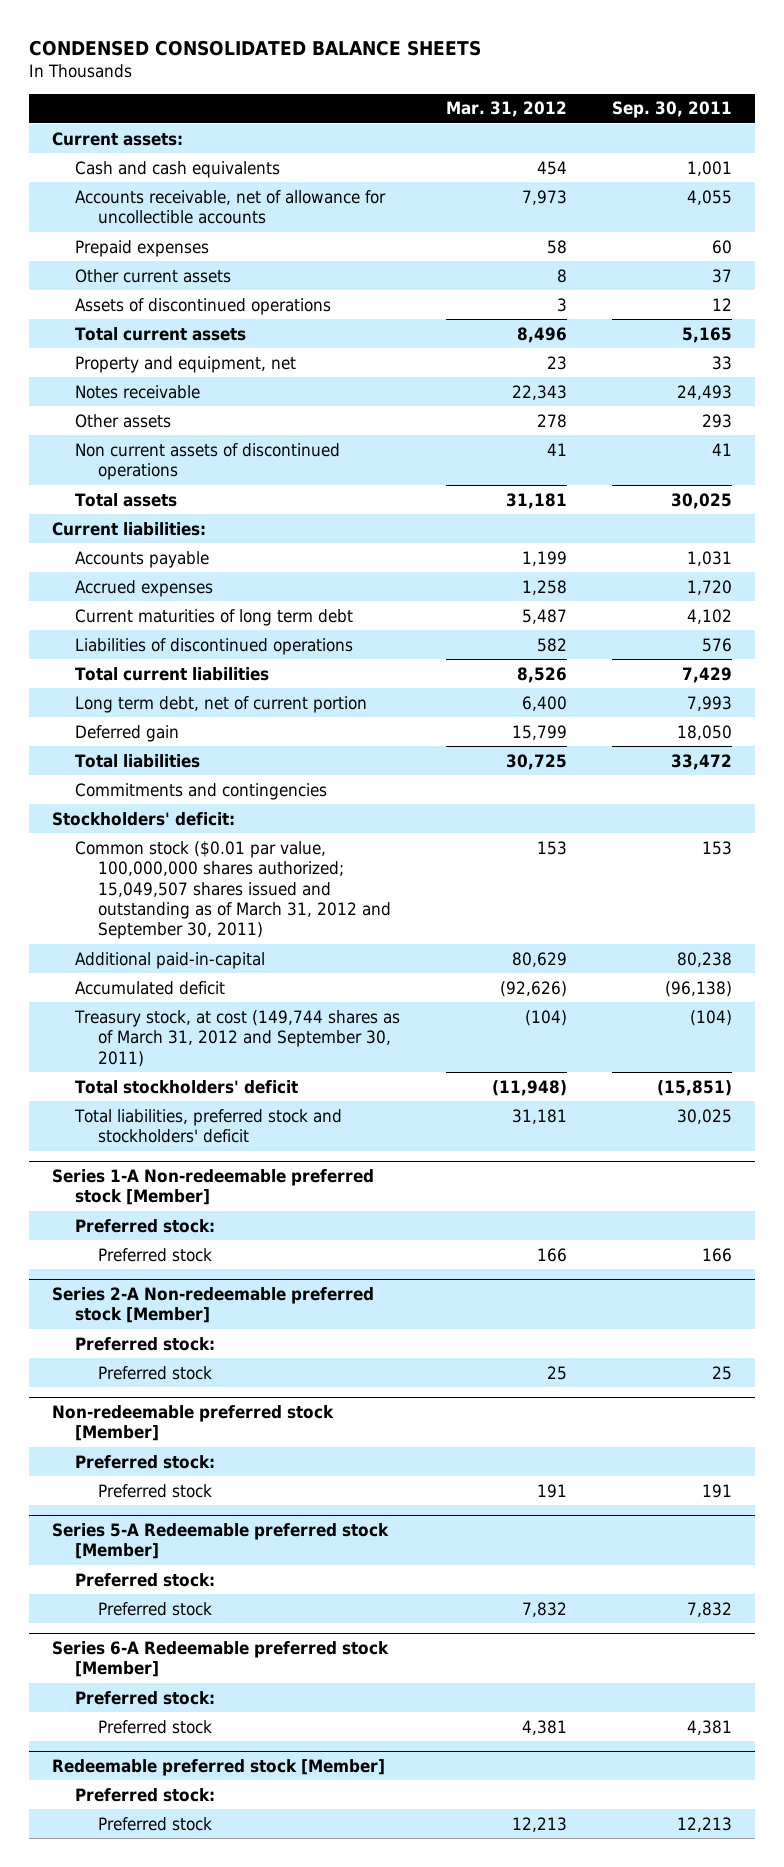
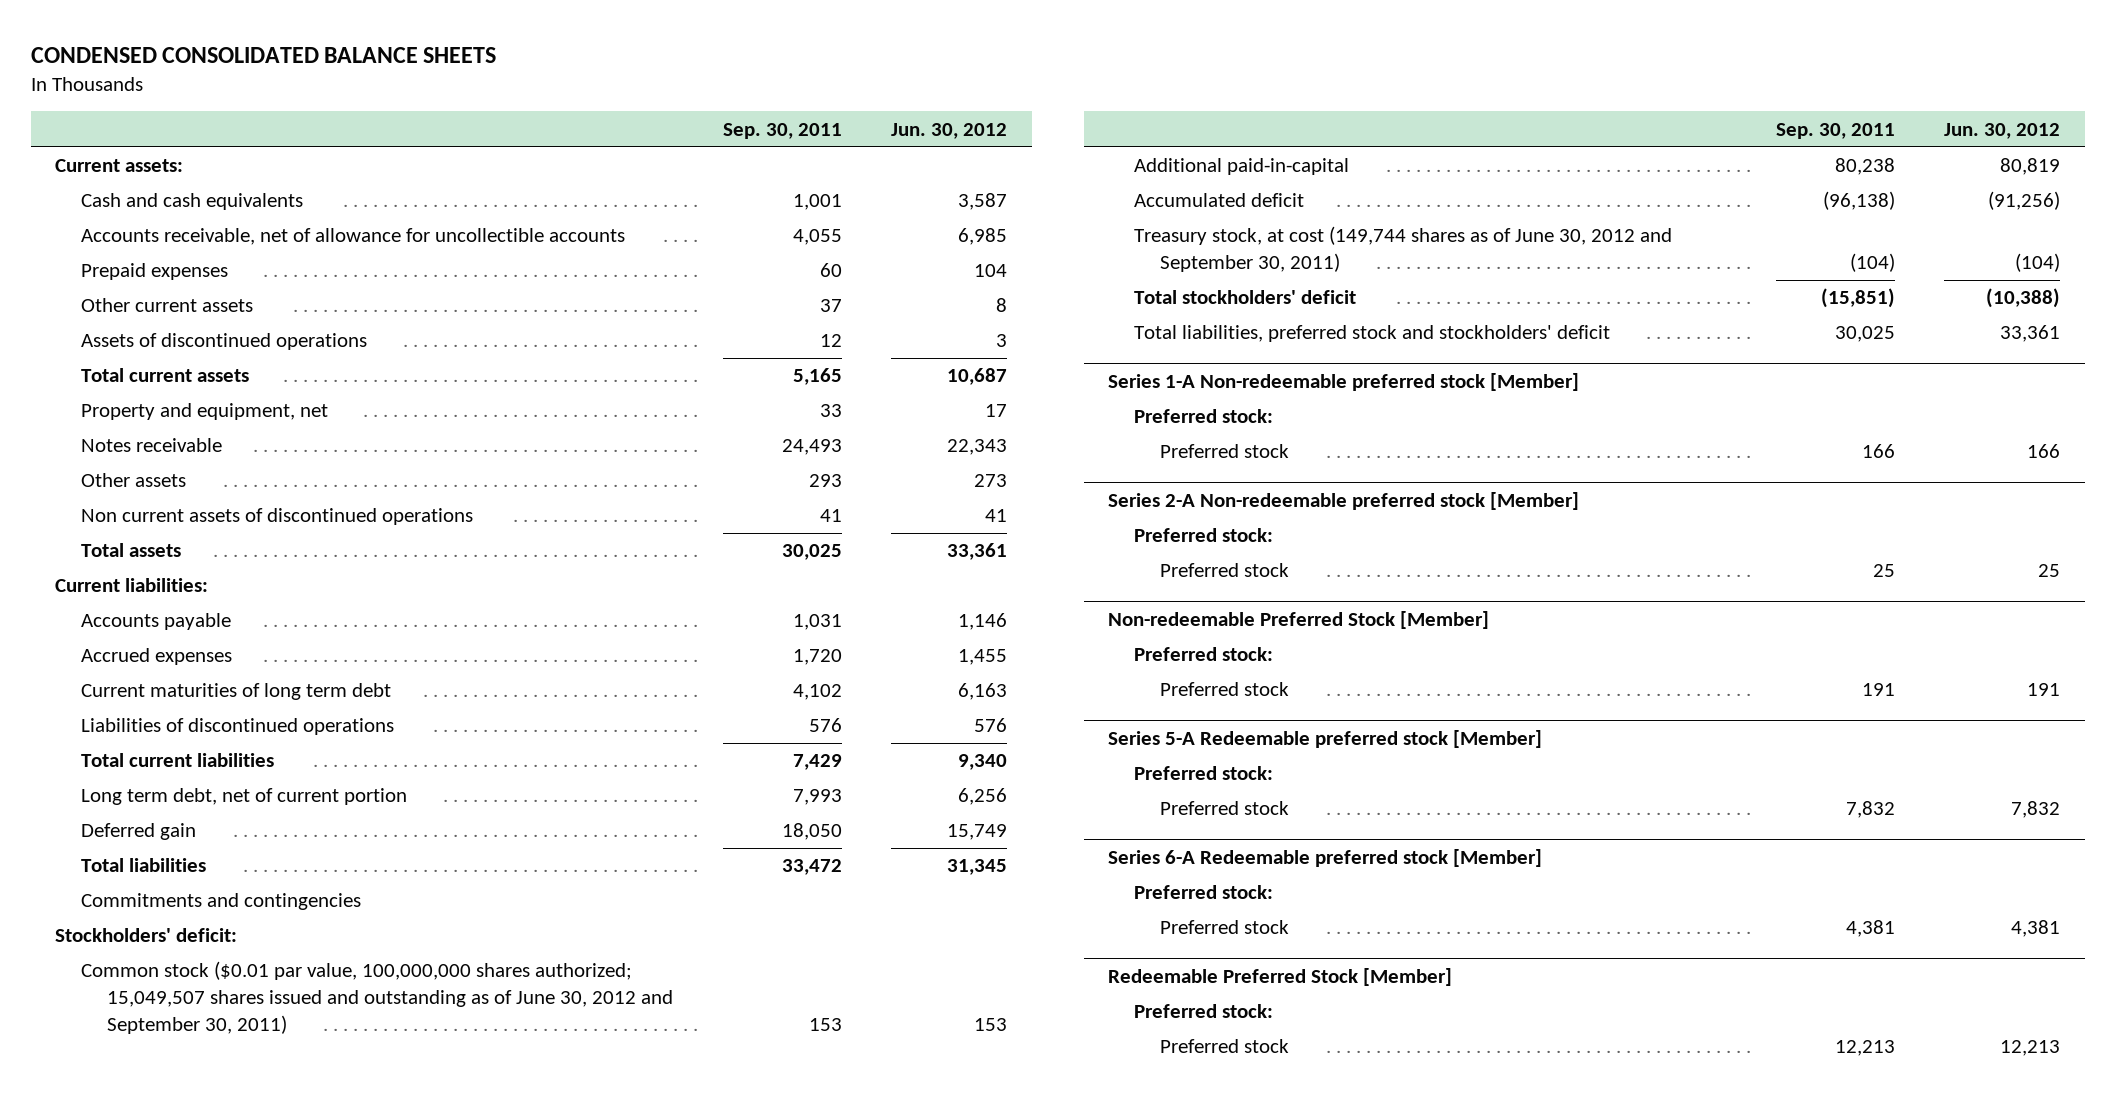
[445,101,567,118] Mar. 31, 2012 -> none
none -> [891,122,1008,139] Jun. 30, 2012
[75,840,392,940] Common stock ($0.01 par value, 100,000,000 shares authorized; 15,049,507 shares issued and outstanding as of March 31, 2012 and September 30, 2011) -> [81,961,674,1034] Common stock ($0.01 par value, 100,000,000 shares authorized; 15,049,507 shares issued and outstanding as of June 30, 2012 and September 30, 2011)
[74,1009,401,1067] Treasury stock, at cost (149,744 shares as of March 31, 2012 and September 30, 2011) -> [1134,226,1673,273] Treasury stock, at cost (149,744 shares as of June 30, 2012 and September 30, 2011)
[51,1404,334,1442] Non-redeemable preferred stock [Member] -> [1108,610,1490,629] Non-redeemable Preferred Stock [Member]
[51,1758,385,1776] Redeemable preferred stock [Member] -> [1108,967,1453,986] Redeemable Preferred Stock [Member]

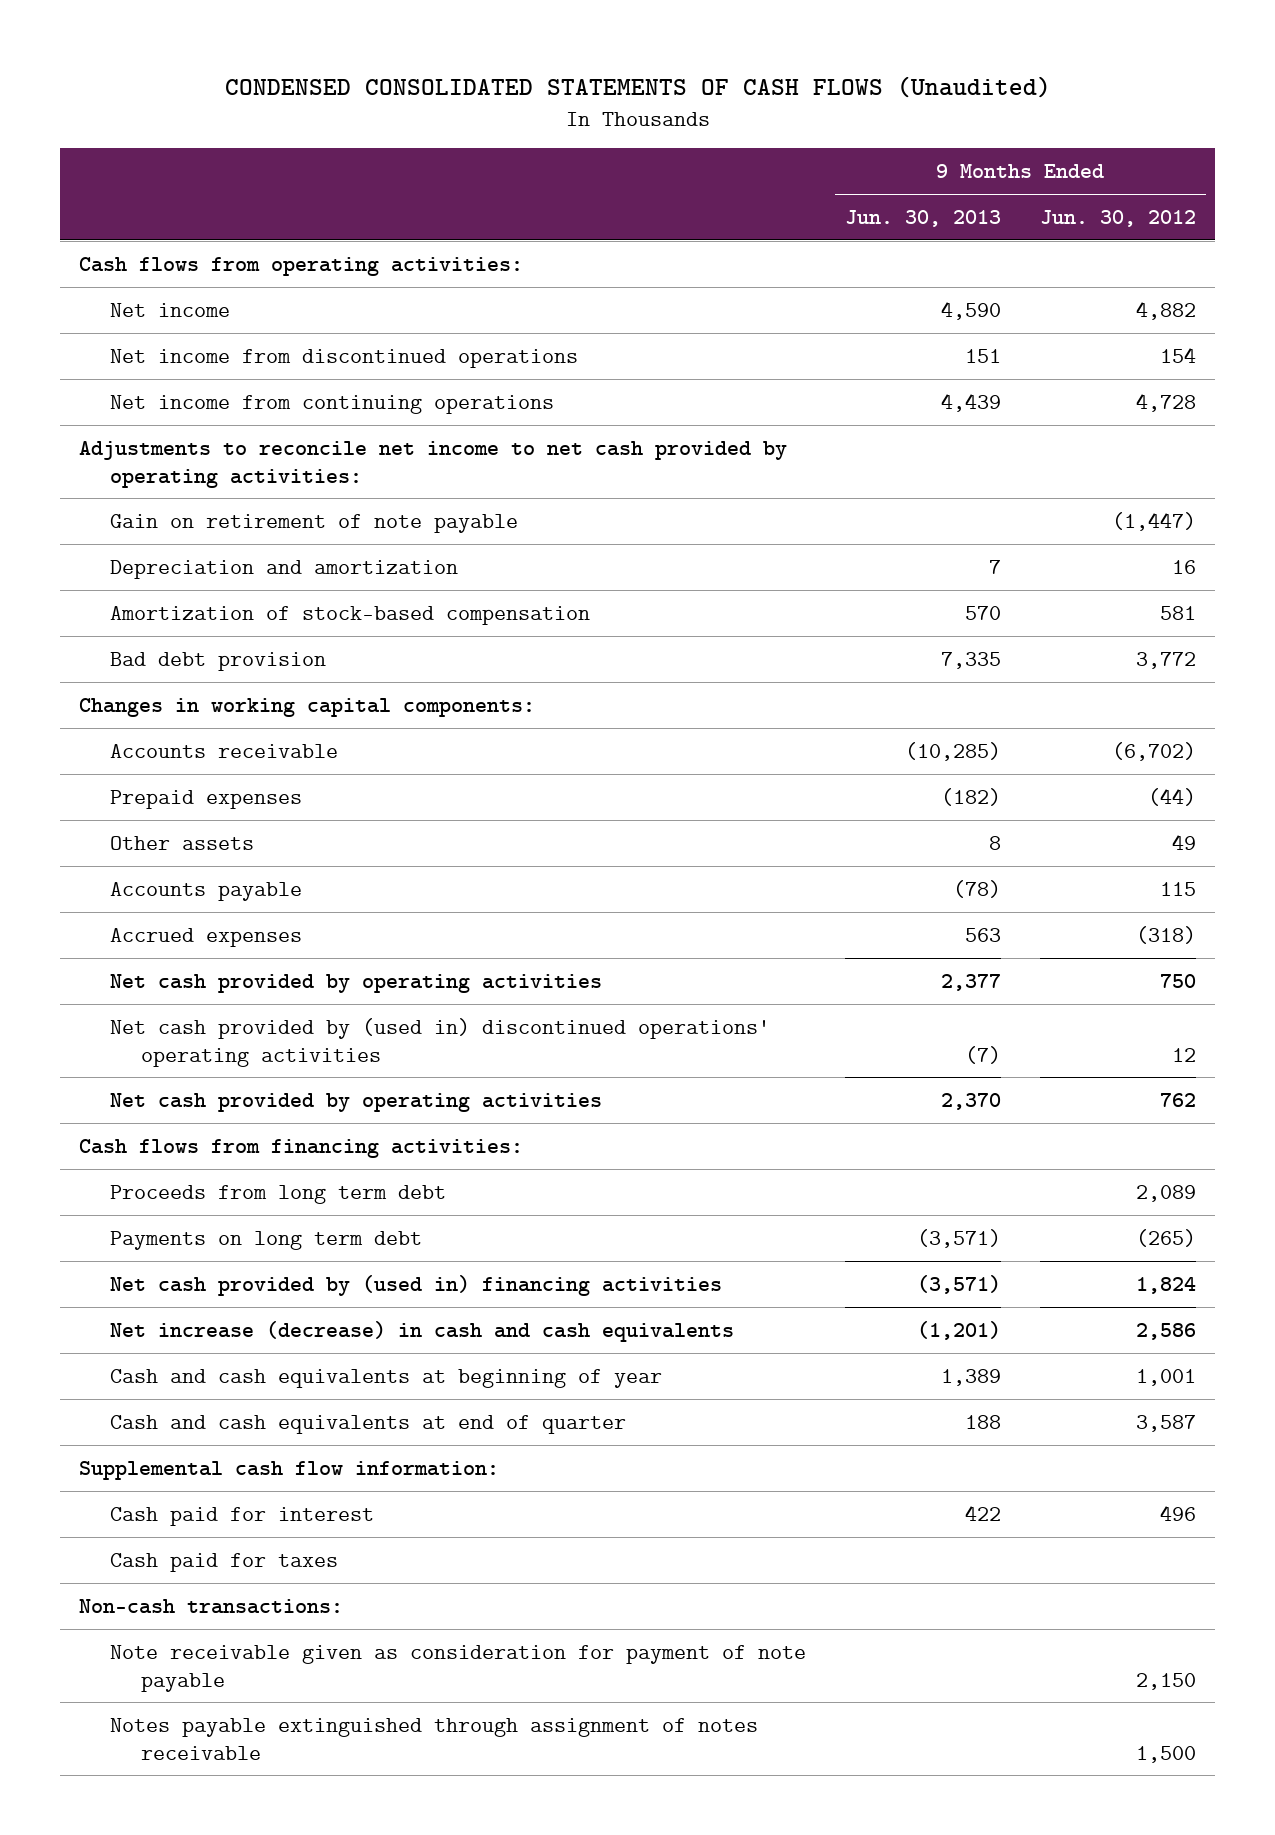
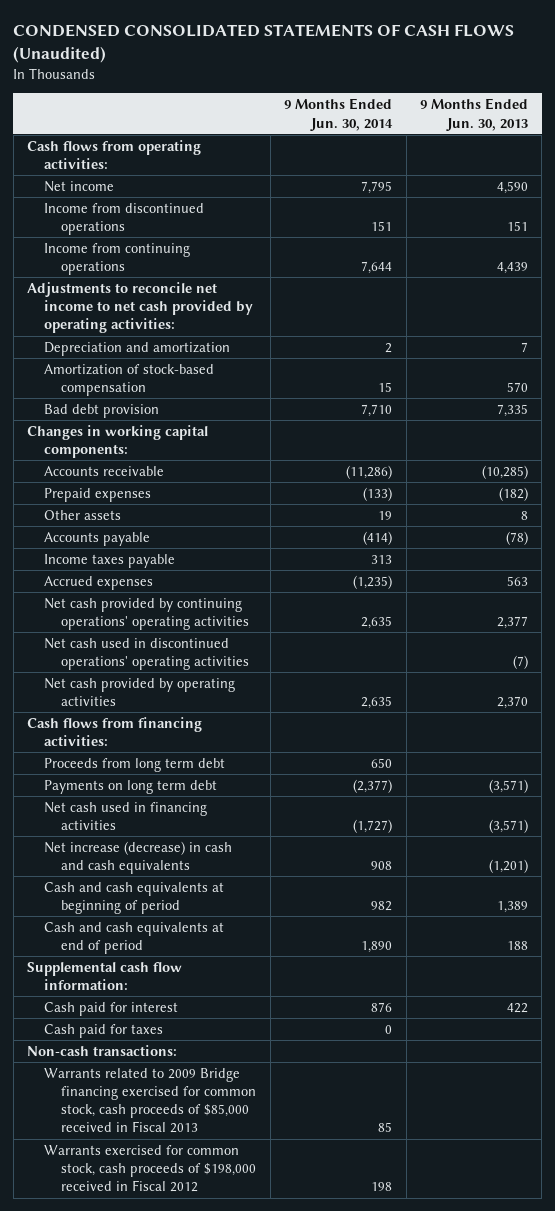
[1039,209,1196,227] Jun. 30, 2012 -> none
none -> [284,98,394,131] 9 Months Ended Jun. 30, 2014
[110,348,579,368] Net income from discontinued operations -> [44,202,205,236] Income from discontinued operations
[110,394,555,414] Net income from continuing operations -> [44,242,191,276] Income from continuing operations
[110,513,519,533] Gain on retirement of note payable -> none
none -> [44,553,176,568] Income taxes payable
[110,973,603,993] Net cash provided by operating activities -> [44,597,250,631] Net cash provided by continuing operations' operating activities
[110,1017,771,1067] Net cash provided by (used in) discontinued operations' operating activities -> [44,637,250,671] Net cash used in discontinued operations' operating activities
[110,1274,723,1296] Net cash provided by (used in) financing activities -> [44,801,208,831] Net cash used in financing activities
[110,1368,663,1388] Cash and cash equivalents at beginning of year -> [44,881,225,915] Cash and cash equivalents at beginning of period
[110,1414,627,1434] Cash and cash equivalents at end of quarter -> [44,921,225,955] Cash and cash equivalents at end of period
[110,1644,807,1692] Note receivable given as consideration for payment of note payable -> none
[110,1717,759,1760] Notes payable extinguished through assignment of notes receivable -> none
none -> [44,1067,257,1134] Warrants related to 2009 Bridge financing exercised for common stock, cash proceeds of $85,000 received in Fiscal 2013
none -> [44,1144,257,1193] Warrants exercised for common stock, cash proceeds of $198,000 received in Fiscal 2012

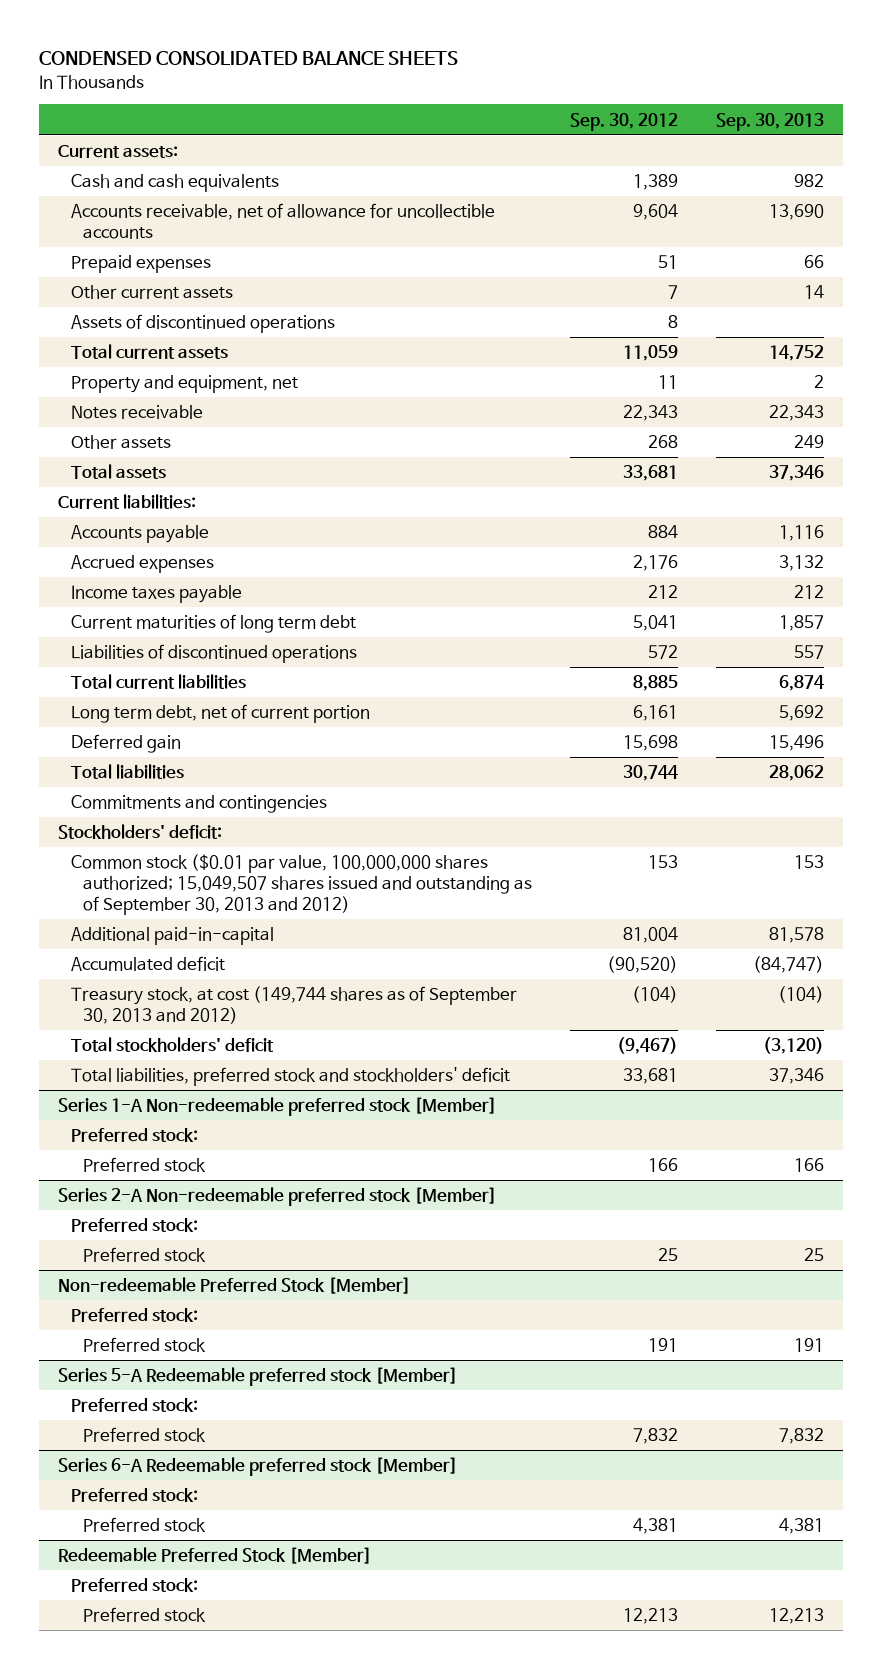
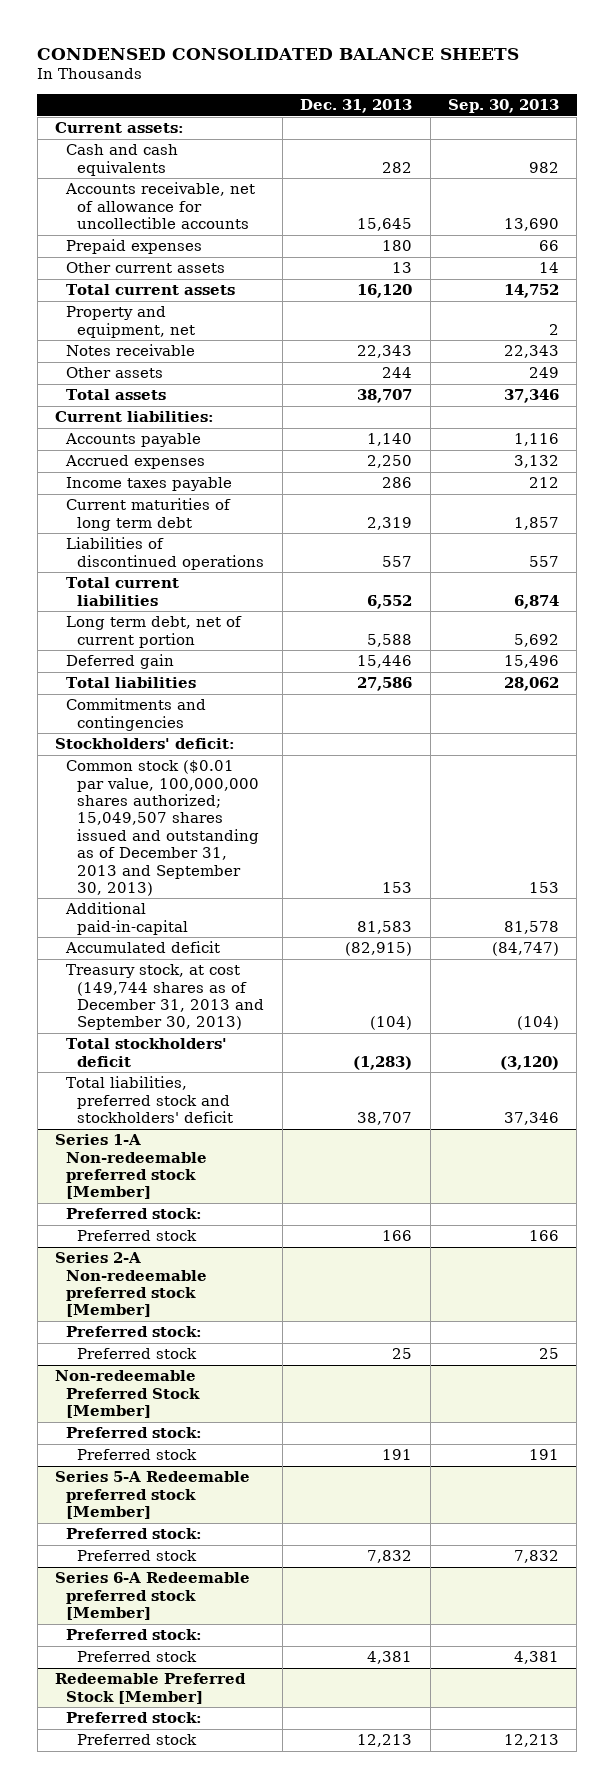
[570,112,679,131] Sep. 30, 2012 -> none
none -> [300,99,413,114] Dec. 31, 2013
[70,314,335,334] Assets of discontinued operations -> none
[70,854,533,916] Common stock ($0.01 par value, 100,000,000 shares authorized; 15,049,507 shares issued and outstanding as of September 30, 2013 and 2012) -> [66,760,260,896] Common stock ($0.01 par value, 100,000,000 shares authorized; 15,049,507 shares issued and outstanding as of December 31, 2013 and September 30, 2013)
[70,986,517,1025] Treasury stock, at cost (149,744 shares as of September 30, 2013 and 2012) -> [66,964,265,1031] Treasury stock, at cost (149,744 shares as of December 31, 2013 and September 30, 2013)

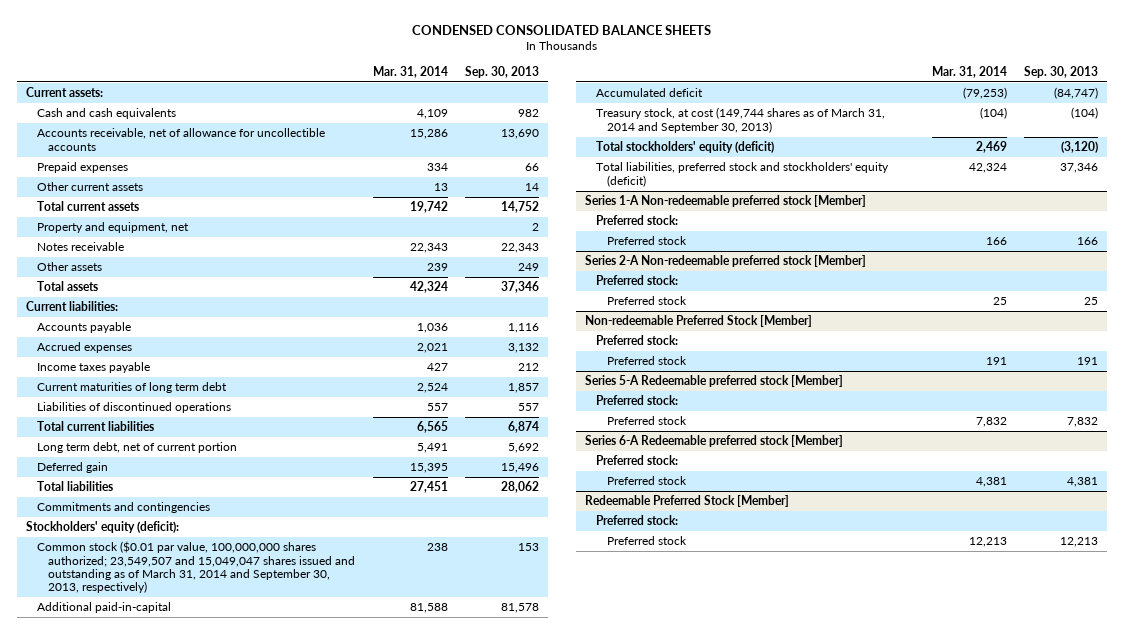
[300,99,413,114] Dec. 31, 2013 -> none
none -> [372,65,448,78] Mar. 31, 2014
[55,738,236,750] Stockholders' deficit: -> [26,521,180,534] Stockholders' equity (deficit):
[66,760,260,896] Common stock ($0.01 par value, 100,000,000 shares authorized; 15,049,507 shares issued and outstanding as of December 31, 2013 and September 30, 2013) -> [37,541,356,594] Common stock ($0.01 par value, 100,000,000 shares authorized; 23,549,507 and 15,049,047 shares issued and outstanding as of March 31, 2014 and September 30, 2013, respectively)
[66,964,265,1031] Treasury stock, at cost (149,744 shares as of December 31, 2013 and September 30, 2013) -> [596,107,886,133] Treasury stock, at cost (149,744 shares as of March 31, 2014 and September 30, 2013)
[66,1038,228,1067] Total stockholders' deficit -> [596,141,775,154] Total stockholders' equity (deficit)
[66,1076,234,1123] Total liabilities, preferred stock and stockholders' deficit -> [596,162,890,187] Total liabilities, preferred stock and stockholders' equity (deficit)

